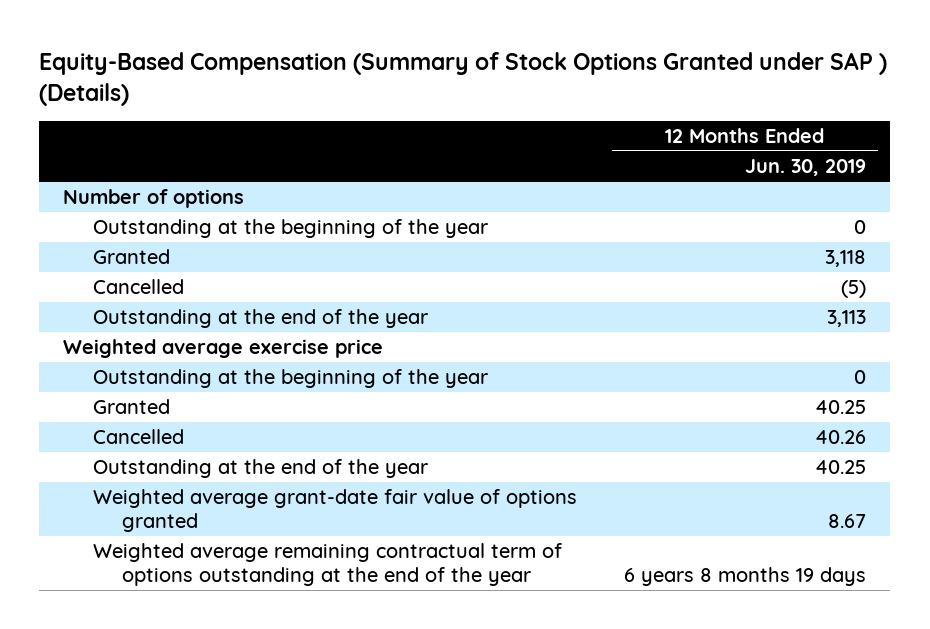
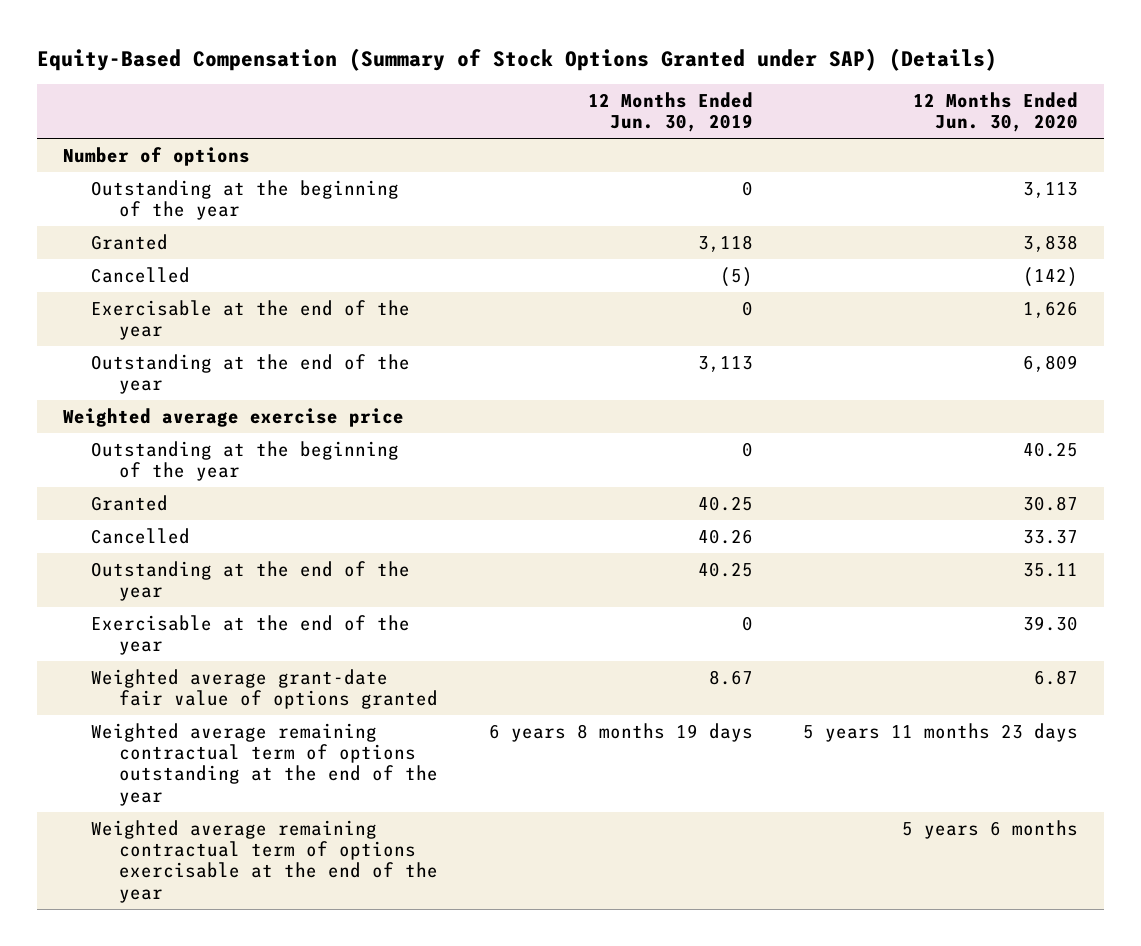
[39,51,888,106] Equity-Based Compensation (Summary of Stock Options Granted under SAP ) (Details) -> [37,47,998,71] Equity-Based Compensation (Summary of Stock Options Granted under SAP) (Details)
none -> [913,91,1079,133] 12 Months Ended Jun. 30, 2020
none -> [90,299,410,341] Exercisable at the end of the year
none -> [90,614,410,656] Exercisable at the end of the year
none -> [90,819,438,903] Weighted average remaining contractual term of options exercisable at the end of the year

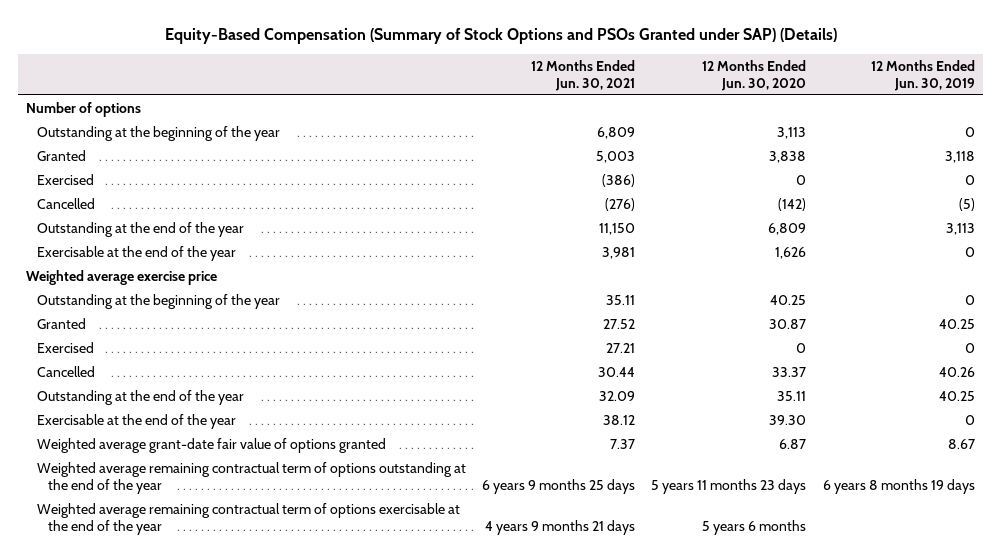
[37,47,998,71] Equity-Based Compensation (Summary of Stock Options Granted under SAP) (Details) -> [164,27,837,44] Equity-Based Compensation (Summary of Stock Options and PSOs Granted under SAP) (Details)
none -> [531,59,636,91] 12 Months Ended Jun. 30, 2021
none -> [36,173,94,185] Exercised
[90,299,410,341] Exercisable at the end of the year -> [36,245,236,261] Exercisable at the end of the year
none -> [36,341,94,353] Exercised

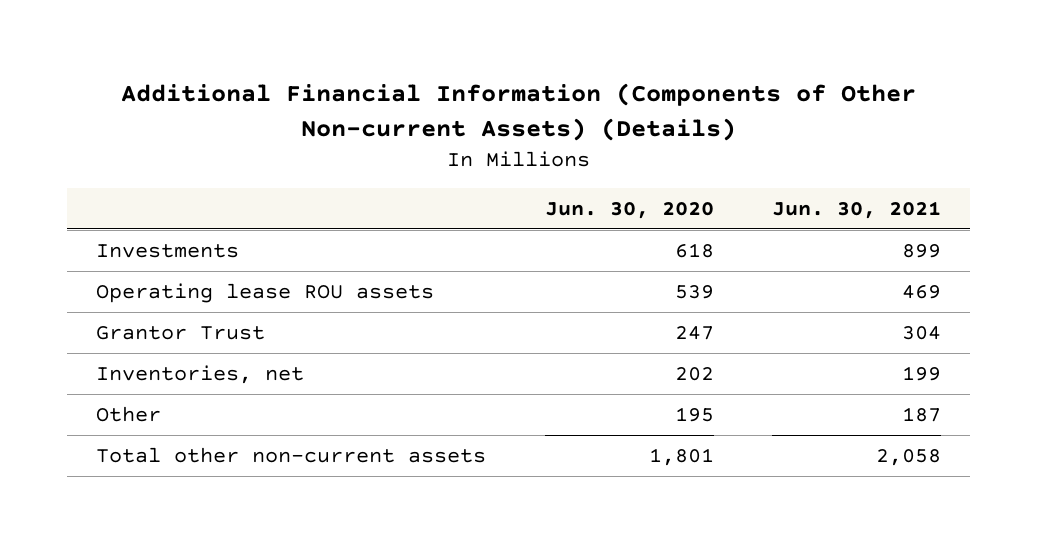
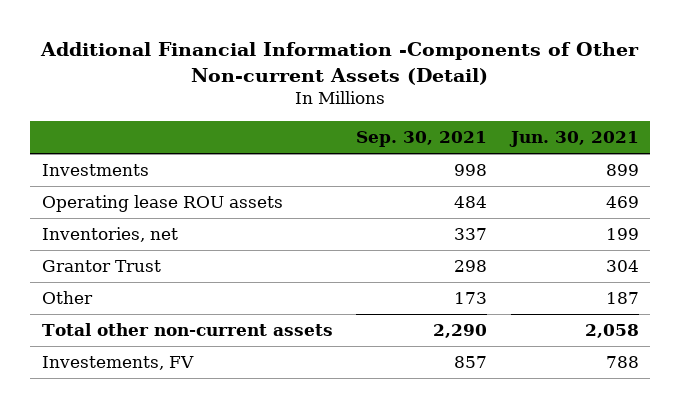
[120,83,916,141] Additional Financial Information (Components of Other Non-current Assets) (Details) -> [40,41,640,85] Additional Financial Information -Components of Other Non-current Assets (Detail)
[544,201,714,219] Jun. 30, 2020 -> none
none -> [356,131,488,148] Sep. 30, 2021
[96,326,266,341] Grantor Trust -> [41,260,161,273] Grantor Trust
none -> [41,356,194,371] Investements, FV

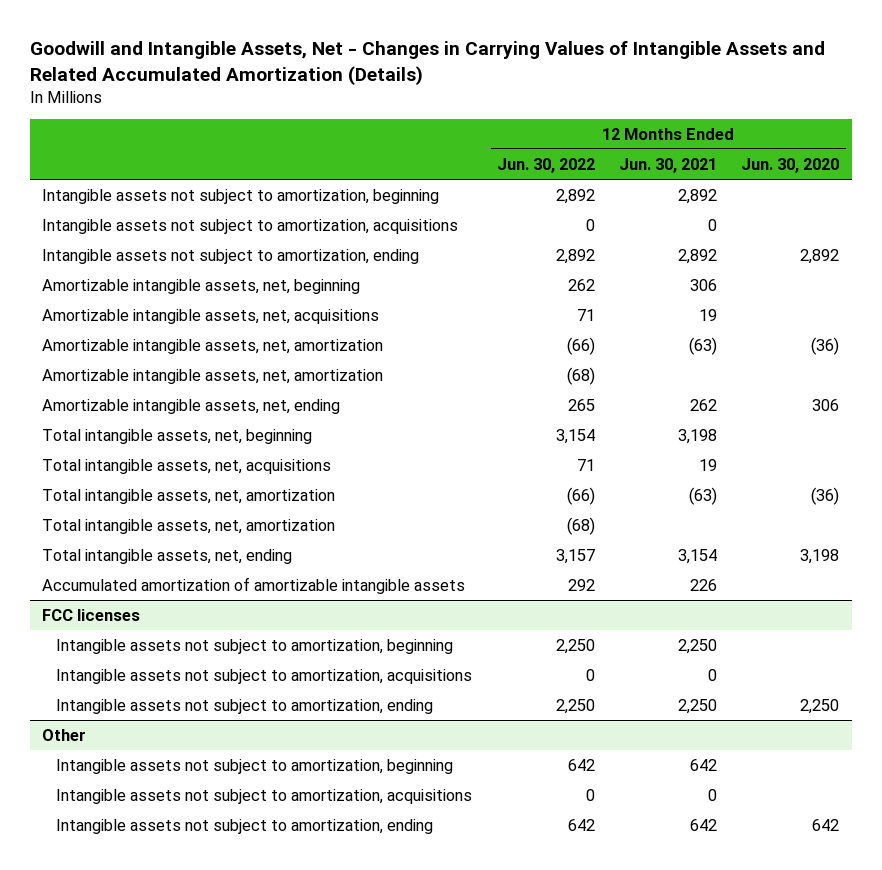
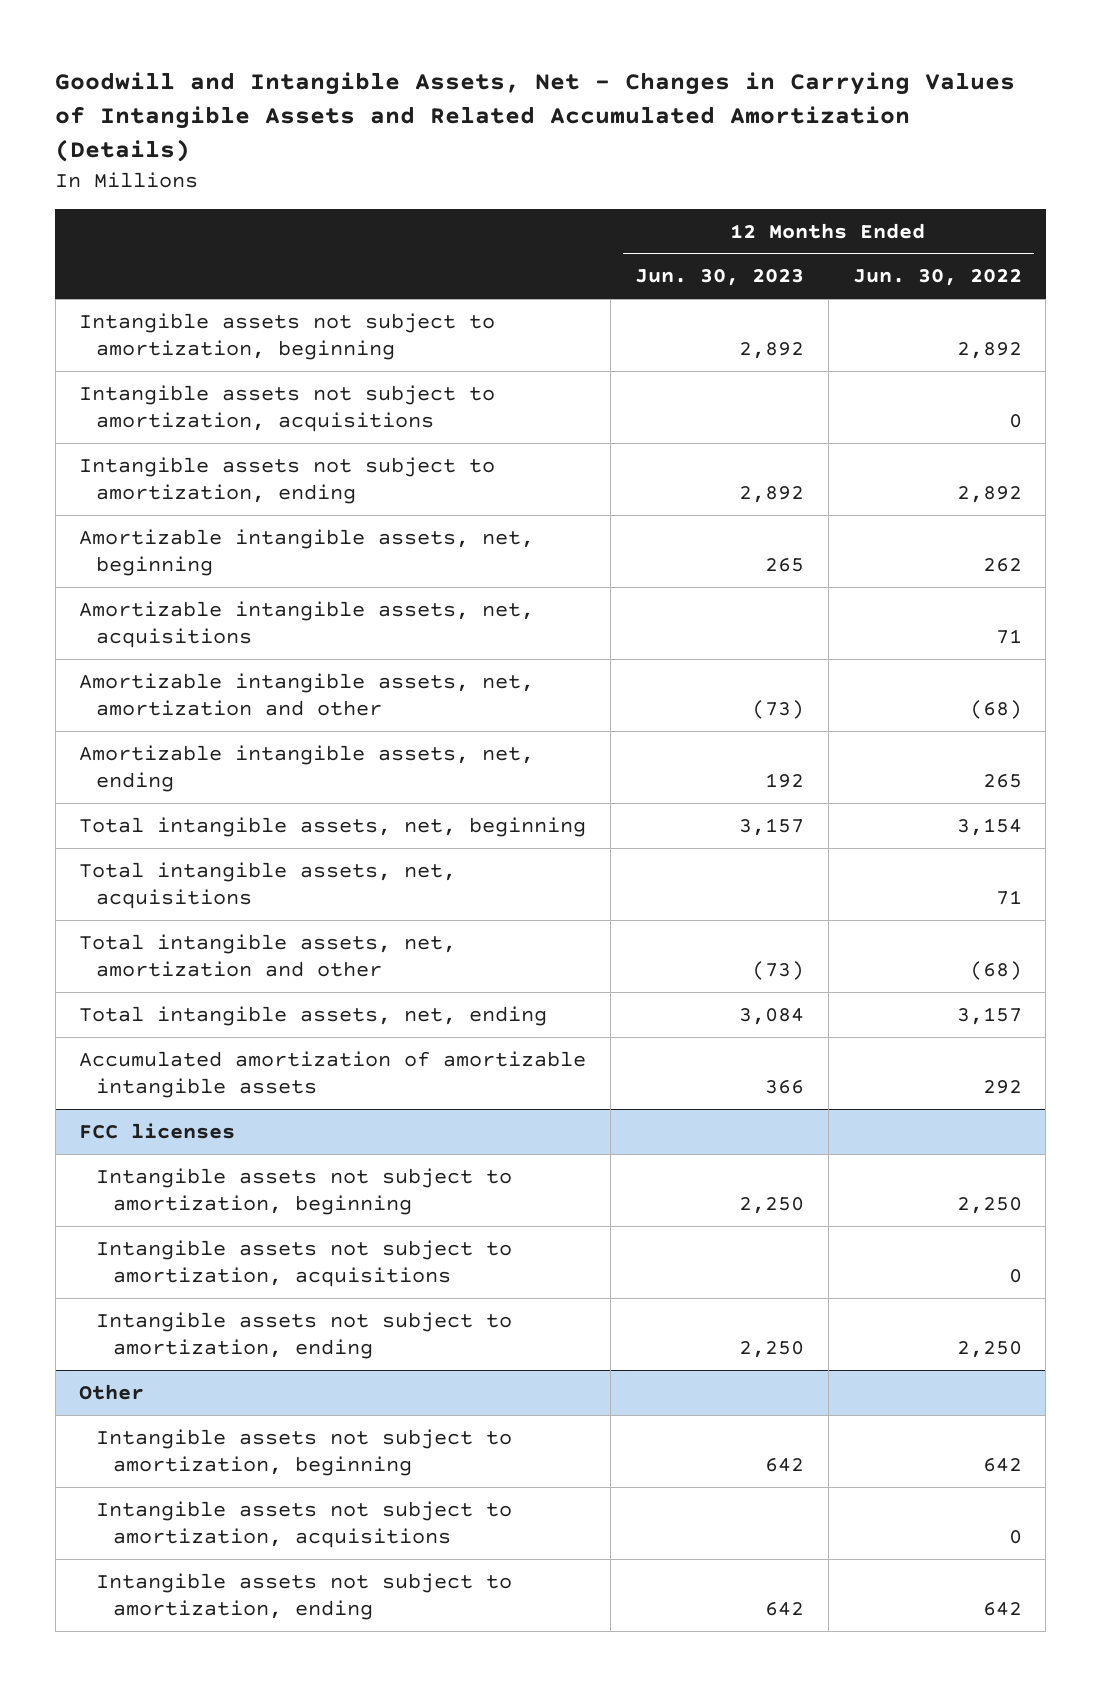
[619,157,718,173] Jun. 30, 2021 -> none
[741,157,840,173] Jun. 30, 2020 -> none
none -> [634,269,804,287] Jun. 30, 2023
[42,338,384,354] Amortizable intangible assets, net, amortization -> none
[42,368,384,384] Amortizable intangible assets, net, amortization -> [79,672,535,717] Amortizable intangible assets, net, amortization and other
[42,488,336,504] Total intangible assets, net, amortization -> none
[42,518,336,534] Total intangible assets, net, amortization -> [79,933,457,978] Total intangible assets, net, amortization and other

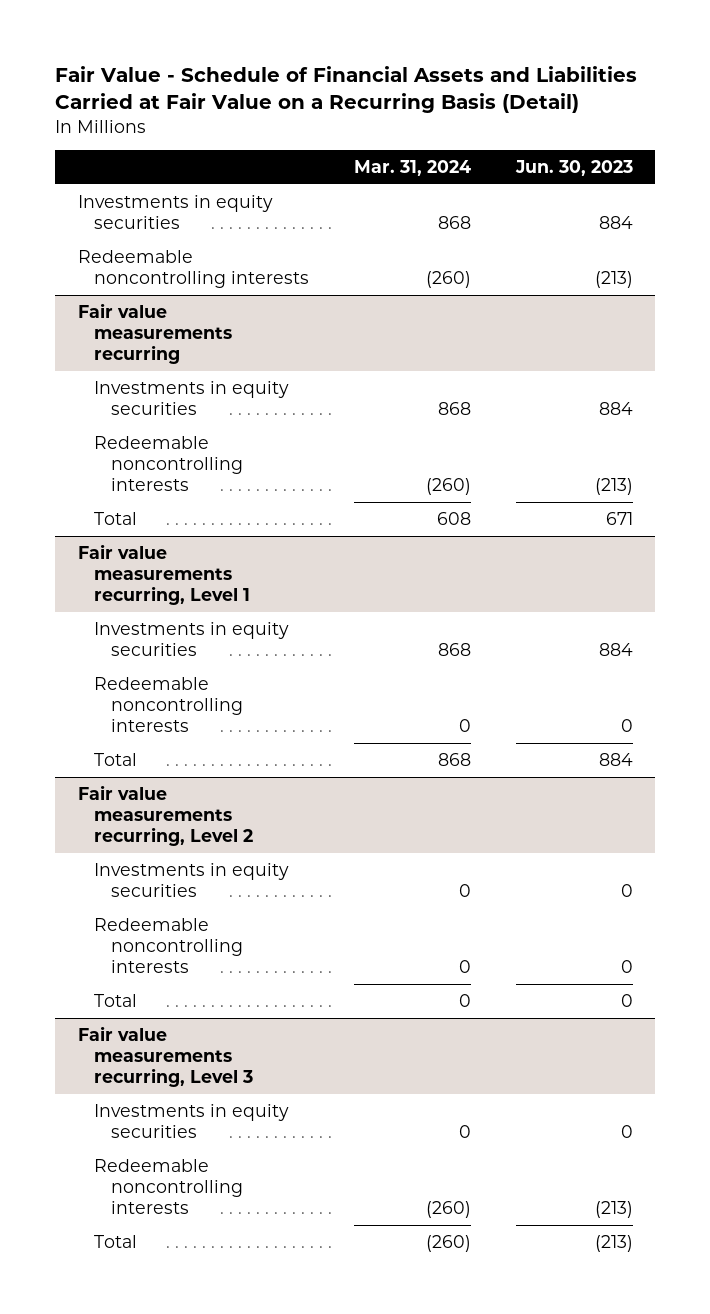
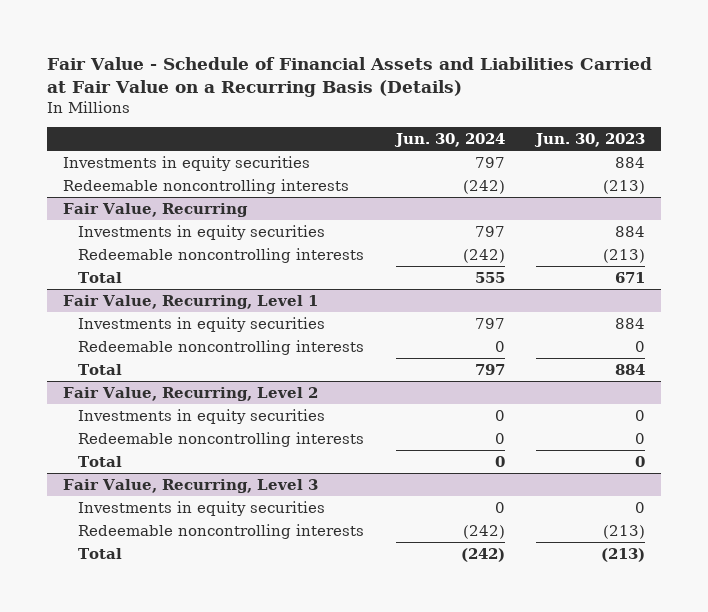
[55,66,638,114] Fair Value - Schedule of Financial Assets and Liabilities Carried at Fair Value on a Recurring Basis (Detail) -> [46,56,652,97] Fair Value - Schedule of Financial Assets and Liabilities Carried at Fair Value on a Recurring Basis (Details)
[353,159,471,176] Mar. 31, 2024 -> none
none -> [393,133,505,148] Jun. 30, 2024
[77,303,233,364] Fair value measurements recurring -> [62,202,248,217] Fair Value, Recurring
[77,544,251,605] Fair value measurements recurring, Level 1 -> [62,294,318,309] Fair Value, Recurring, Level 1
[77,785,254,846] Fair value measurements recurring, Level 2 -> [62,386,318,401] Fair Value, Recurring, Level 2
[77,1026,254,1087] Fair value measurements recurring, Level 3 -> [62,478,318,493] Fair Value, Recurring, Level 3

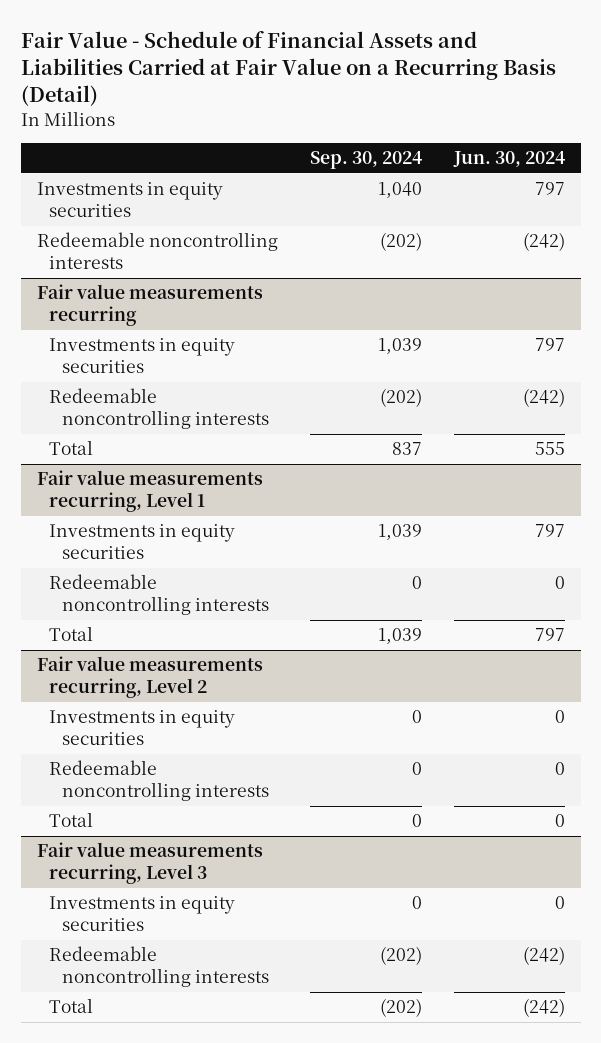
[46,56,652,97] Fair Value - Schedule of Financial Assets and Liabilities Carried at Fair Value on a Recurring Basis (Details) -> [20,30,556,106] Fair Value - Schedule of Financial Assets and Liabilities Carried at Fair Value on a Recurring Basis (Detail)
[533,133,645,148] Jun. 30, 2023 -> none
none -> [309,151,422,170] Sep. 30, 2024
[62,202,248,217] Fair Value, Recurring -> [36,284,263,327] Fair value measurements recurring
[62,294,318,309] Fair Value, Recurring, Level 1 -> [36,470,263,513] Fair value measurements recurring, Level 1
[62,386,318,401] Fair Value, Recurring, Level 2 -> [36,656,263,699] Fair value measurements recurring, Level 2
[62,478,318,493] Fair Value, Recurring, Level 3 -> [36,842,263,885] Fair value measurements recurring, Level 3

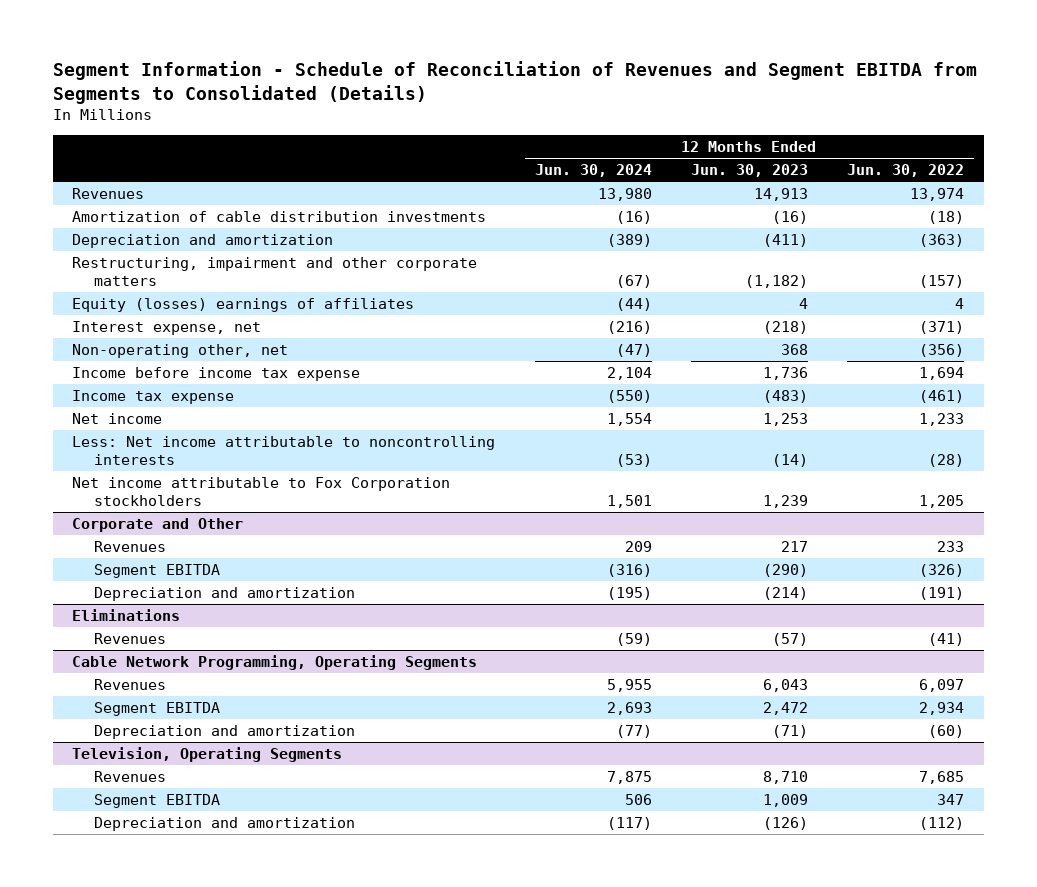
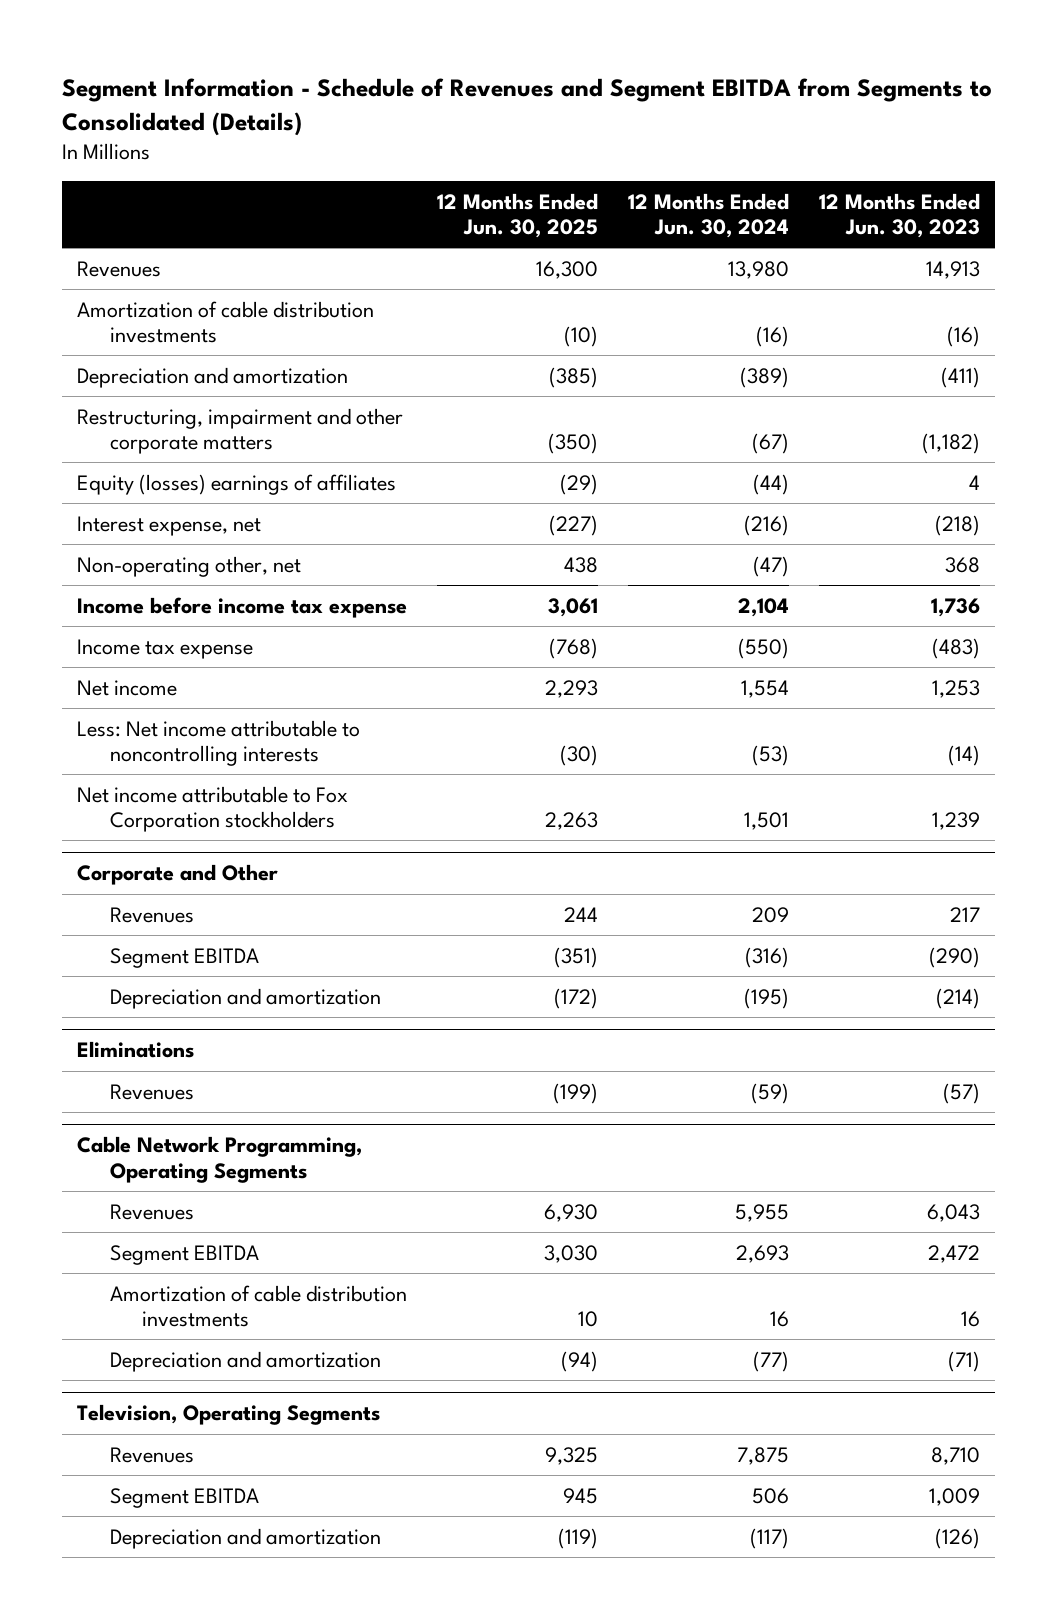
[52,61,977,104] Segment Information - Schedule of Reconciliation of Revenues and Segment EBITDA from Segments to Consolidated (Details) -> [62,77,993,136] Segment Information - Schedule of Revenues and Segment EBITDA from Segments to Consolidated (Details)
[847,164,965,178] Jun. 30, 2022 -> none
none -> [437,192,599,239] 12 Months Ended Jun. 30, 2025
none -> [109,1284,407,1328] Amortization of cable distribution investments

